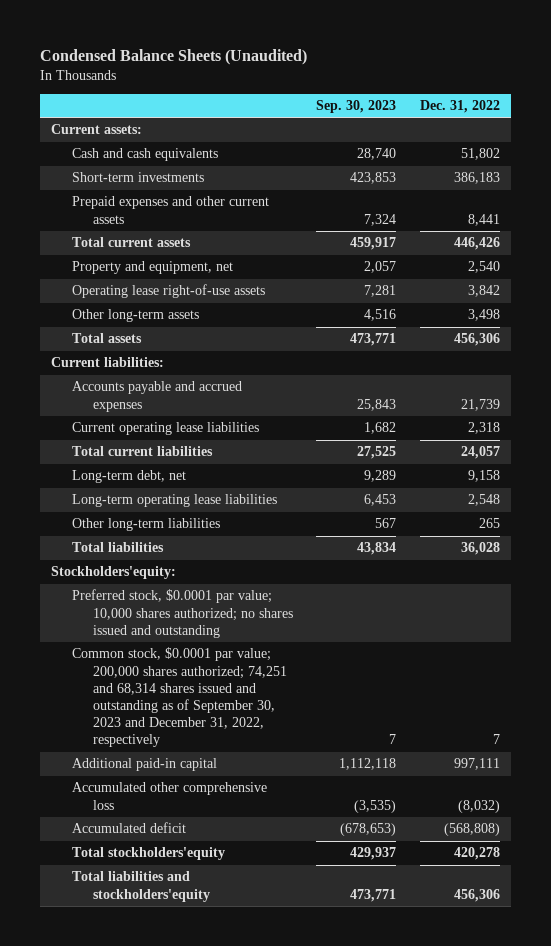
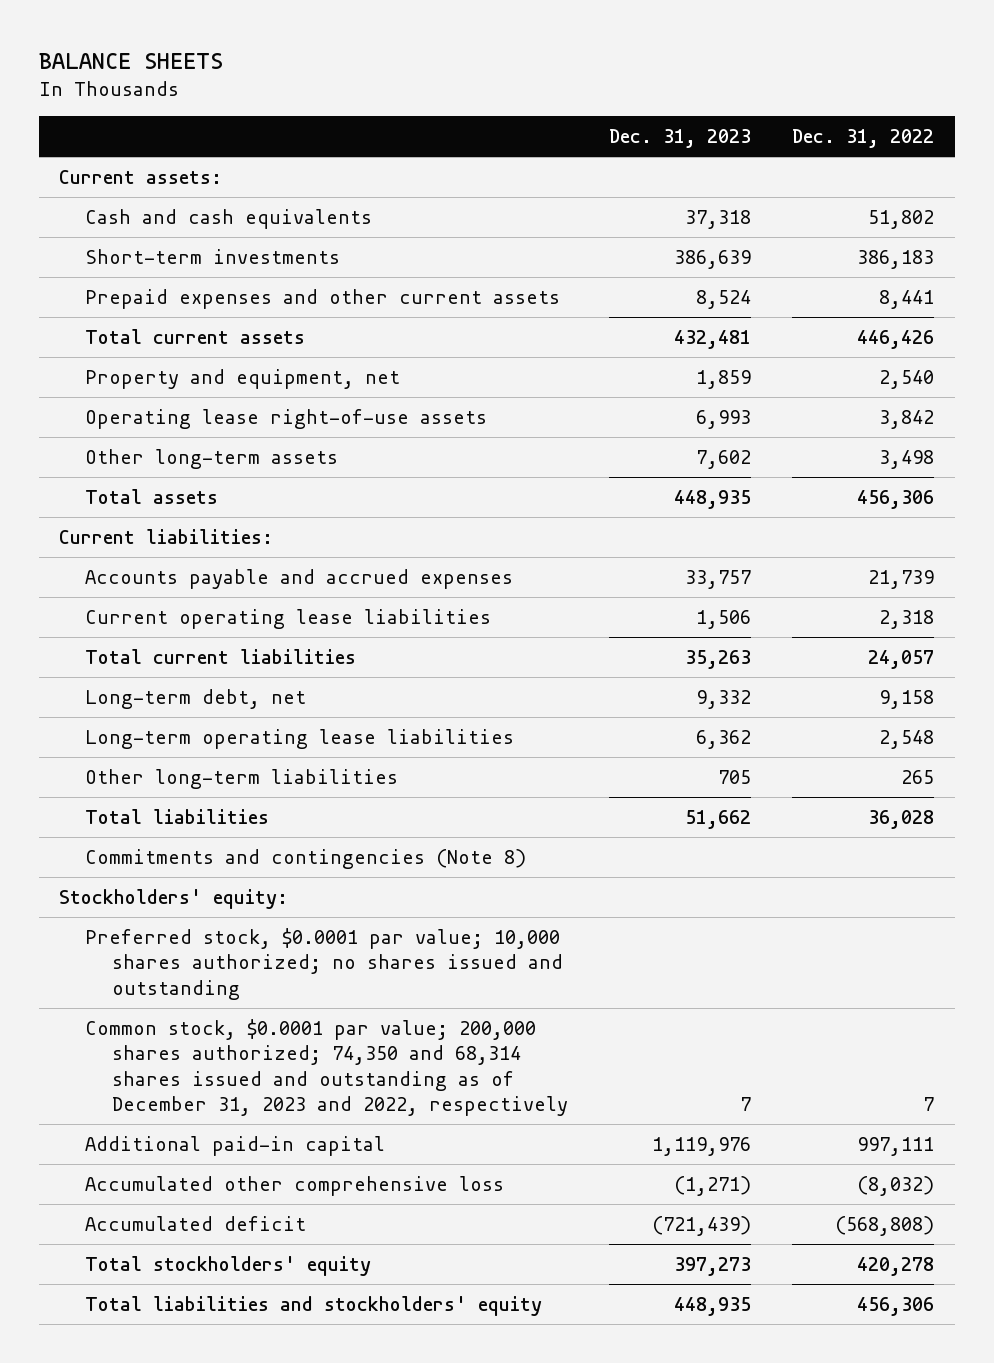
[39,49,307,66] Condensed Balance Sheets (Unaudited) -> [38,53,223,70] BALANCE SHEETS
[316,100,397,114] Sep. 30, 2023 -> none
none -> [608,128,751,148] Dec. 31, 2023
none -> [85,849,527,870] Commitments and contingencies (Note 8)
[51,566,177,580] Stockholders'equity: -> [59,889,289,910] Stockholders' equity:
[72,647,287,748] Common stock, $0.0001 par value; 200,000 shares authorized; 74,251 and 68,314 shares issued and outstanding as of September 30, 2023 and December 31, 2022, respectively -> [85,1019,568,1116] Common stock, $0.0001 par value; 200,000 shares authorized; 74,350 and 68,314 shares issued and outstanding as of December 31, 2023 and 2022, respectively
[72,847,226,861] Total stockholders'equity -> [85,1256,372,1277] Total stockholders' equity
[72,871,210,902] Total liabilities and stockholders'equity -> [85,1296,543,1317] Total liabilities and stockholders' equity

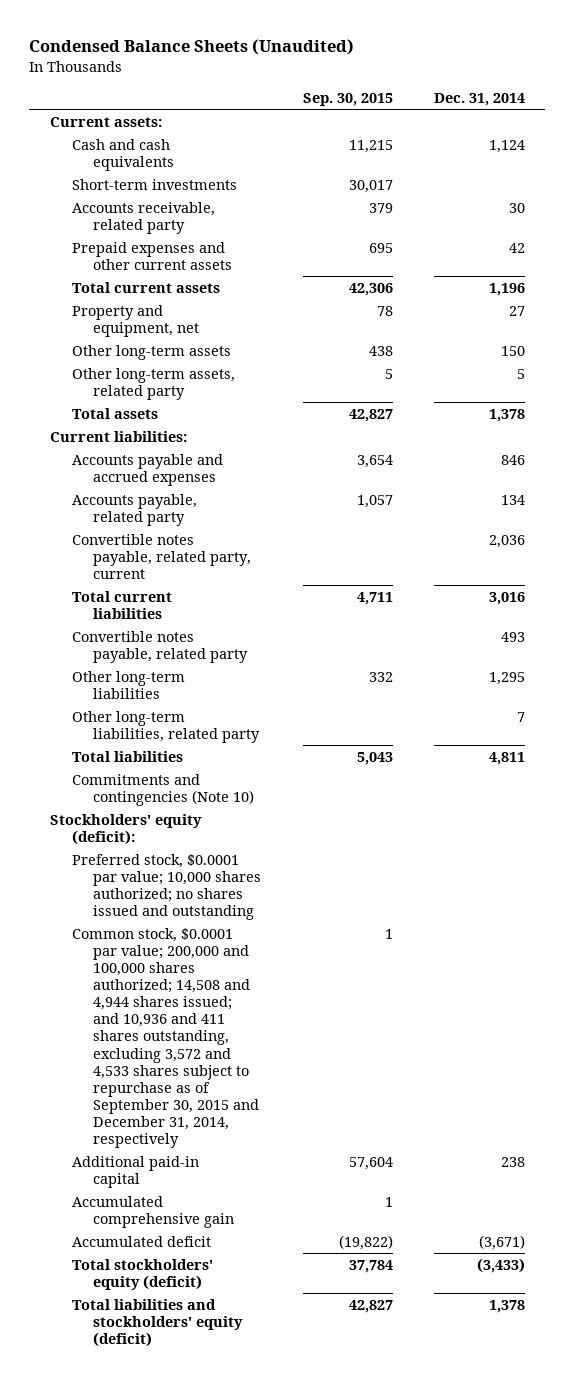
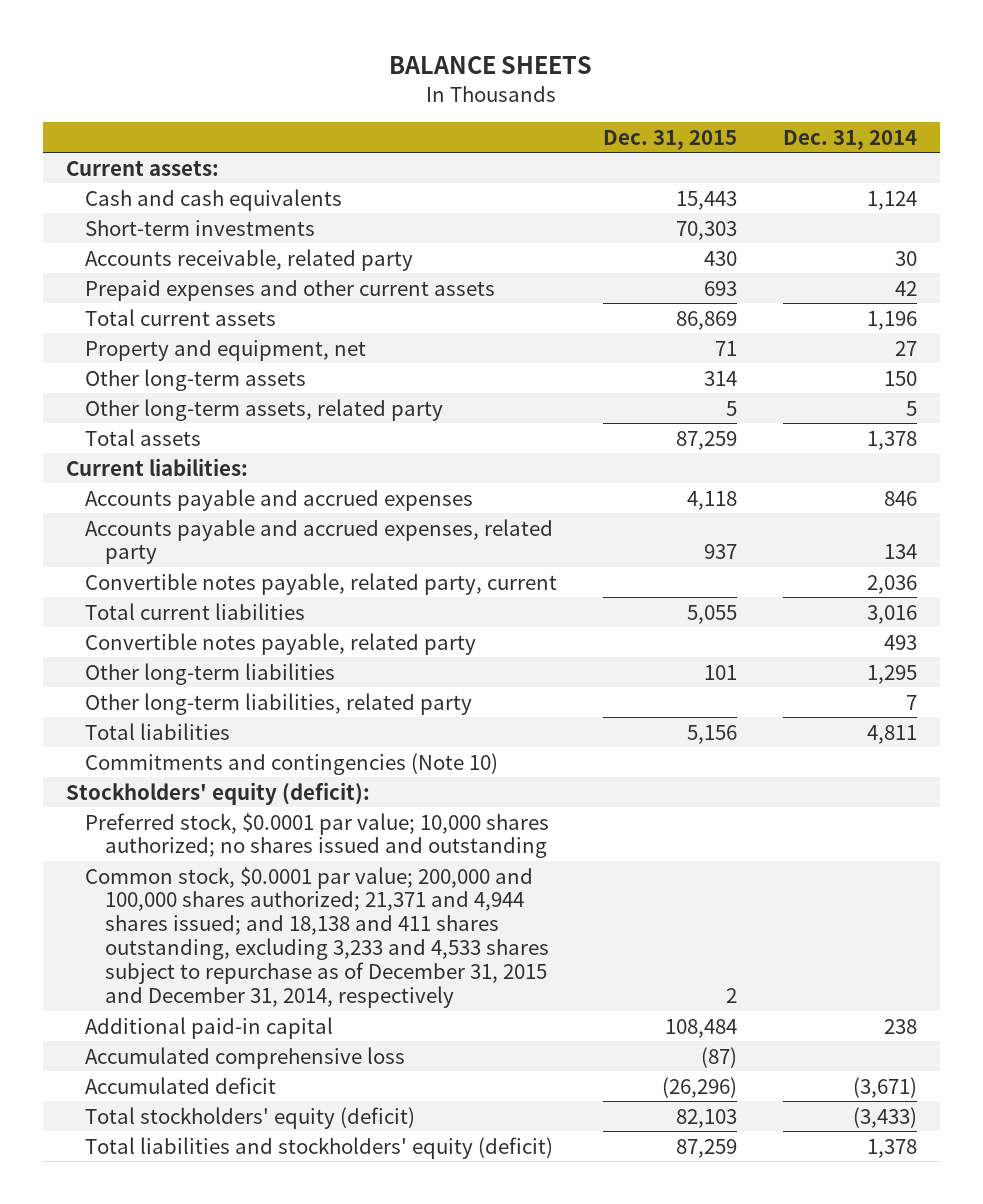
[29,39,355,56] Condensed Balance Sheets (Unaudited) -> [389,56,593,75] BALANCE SHEETS
[302,92,393,106] Sep. 30, 2015 -> none
none -> [603,129,738,150] Dec. 31, 2015
[71,493,197,526] Accounts payable, related party -> [85,518,554,565] Accounts payable and accrued expenses, related party
[71,927,260,1149] Common stock, $0.0001 par value; 200,000 and 100,000 shares authorized; 14,508 and 4,944 shares issued; and 10,936 and 411 shares outstanding, excluding 3,572 and 4,533 shares subject to repurchase as of September 30, 2015 and December 31, 2014, respectively -> [85,866,549,1008] Common stock, $0.0001 par value; 200,000 and 100,000 shares authorized; 21,371 and 4,944 shares issued; and 18,138 and 411 shares outstanding, excluding 3,233 and 4,533 shares subject to repurchase as of December 31, 2015 and December 31, 2014, respectively
[71,1195,235,1228] Accumulated comprehensive gain -> [85,1046,406,1069] Accumulated comprehensive loss

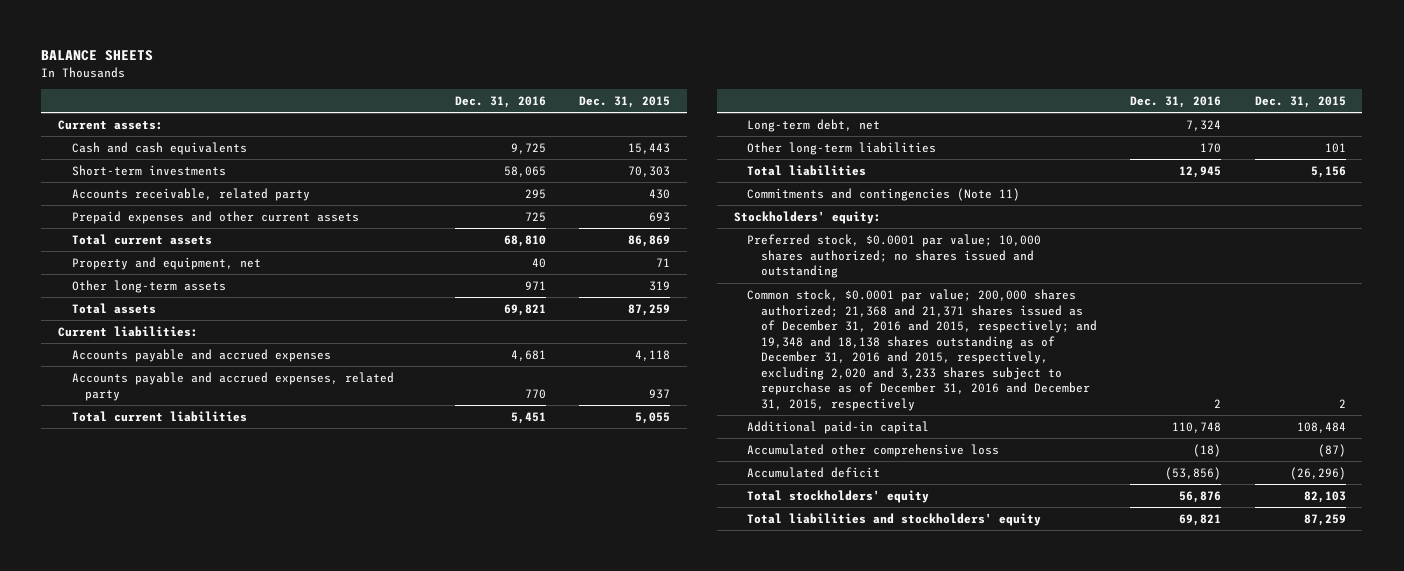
[783,129,918,150] Dec. 31, 2014 -> none
none -> [454,95,546,108] Dec. 31, 2016
[85,398,444,421] Other long-term assets, related party -> none
[704,370,738,386] 314 -> [648,280,670,291] 319
[85,572,558,595] Convertible notes payable, related party, current -> none
[85,632,477,655] Convertible notes payable, related party -> none
none -> [747,118,881,132] Long-term debt, net
[85,692,473,715] Other long-term liabilities, related party -> none
[85,752,499,775] Commitments and contingencies (Note 10) -> [747,187,1021,201] Commitments and contingencies (Note 11)
[65,781,370,805] Stockholders' equity (deficit): -> [733,210,881,224] Stockholders' equity:
[85,866,549,1008] Common stock, $0.0001 par value; 200,000 and 100,000 shares authorized; 21,371 and 4,944 shares issued; and 18,138 and 411 shares outstanding, excluding 3,233 and 4,533 shares subject to repurchase as of December 31, 2015 and December 31, 2014, respectively -> [747,288,1098,411] Common stock, $0.0001 par value; 200,000 shares authorized; 21,368 and 21,371 shares issued as of December 31, 2016 and 2015, respectively; and 19,348 and 18,138 shares outstanding as of December 31, 2016 and 2015, respectively, excluding 2,020 and 3,233 shares subject to repurchase as of December 31, 2016 and December 31, 2015, respectively
[85,1046,406,1069] Accumulated comprehensive loss -> [747,443,1000,457] Accumulated other comprehensive loss
[85,1106,416,1129] Total stockholders' equity (deficit) -> [747,489,930,503] Total stockholders' equity
[85,1136,554,1159] Total liabilities and stockholders' equity (deficit) -> [747,512,1042,526] Total liabilities and stockholders' equity

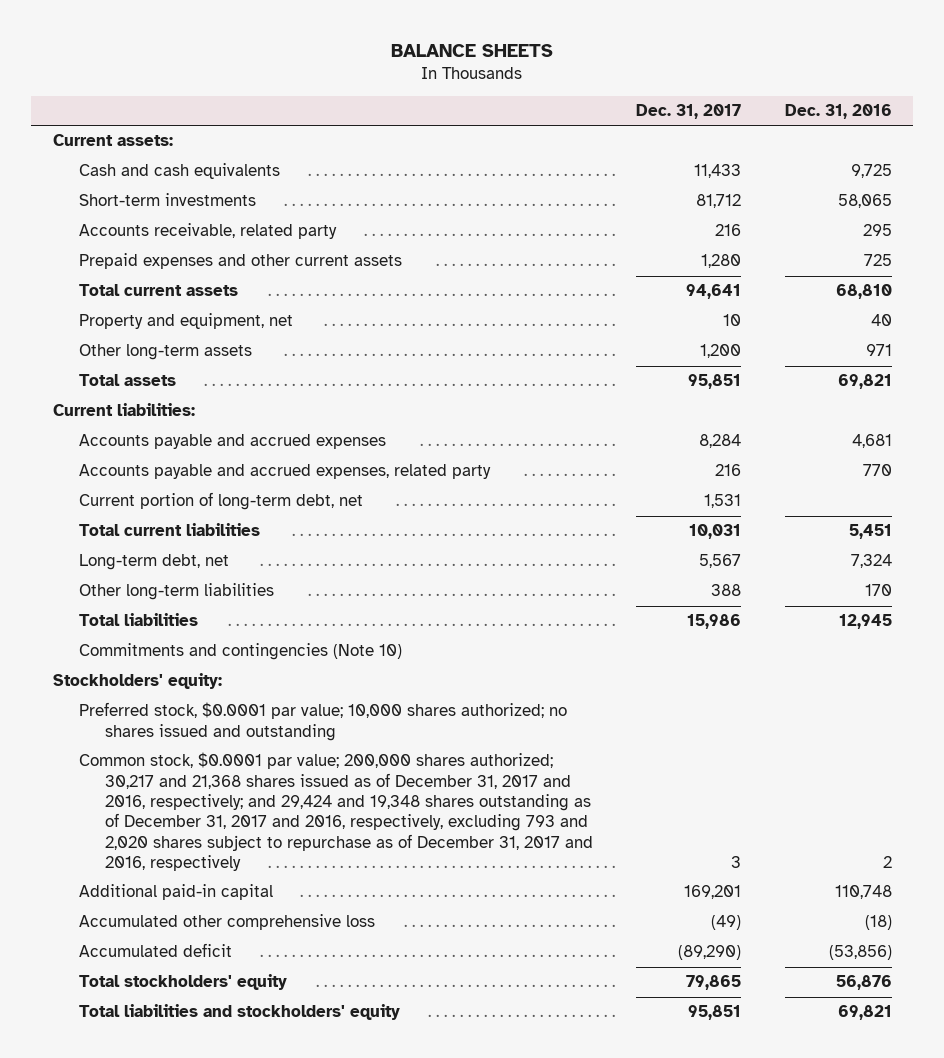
[578,95,670,108] Dec. 31, 2015 -> none
none -> [636,103,742,119] Dec. 31, 2017
none -> [78,492,363,511] Current portion of long-term debt, net
[747,187,1021,201] Commitments and contingencies (Note 11) -> [78,643,402,661] Commitments and contingencies (Note 10)
[747,288,1098,411] Common stock, $0.0001 par value; 200,000 shares authorized; 21,368 and 21,371 shares issued as of December 31, 2016 and 2015, respectively; and 19,348 and 18,138 shares outstanding as of December 31, 2016 and 2015, respectively, excluding 2,020 and 3,233 shares subject to repurchase as of December 31, 2016 and December 31, 2015, respectively -> [78,752,594,871] Common stock, $0.0001 par value; 200,000 shares authorized; 30,217 and 21,368 shares issued as of December 31, 2017 and 2016, respectively; and 29,424 and 19,348 shares outstanding as of December 31, 2017 and 2016, respectively, excluding 793 and 2,020 shares subject to repurchase as of December 31, 2017 and 2016, respectively

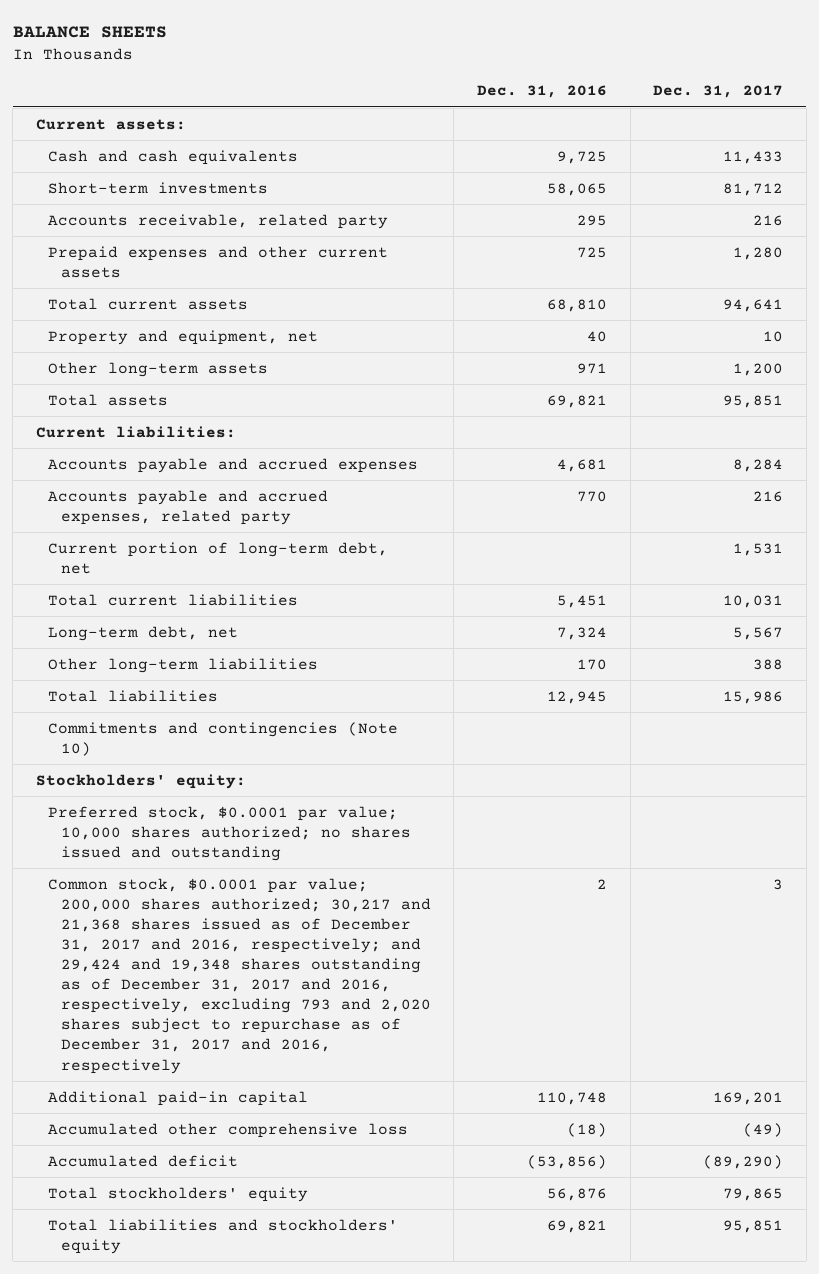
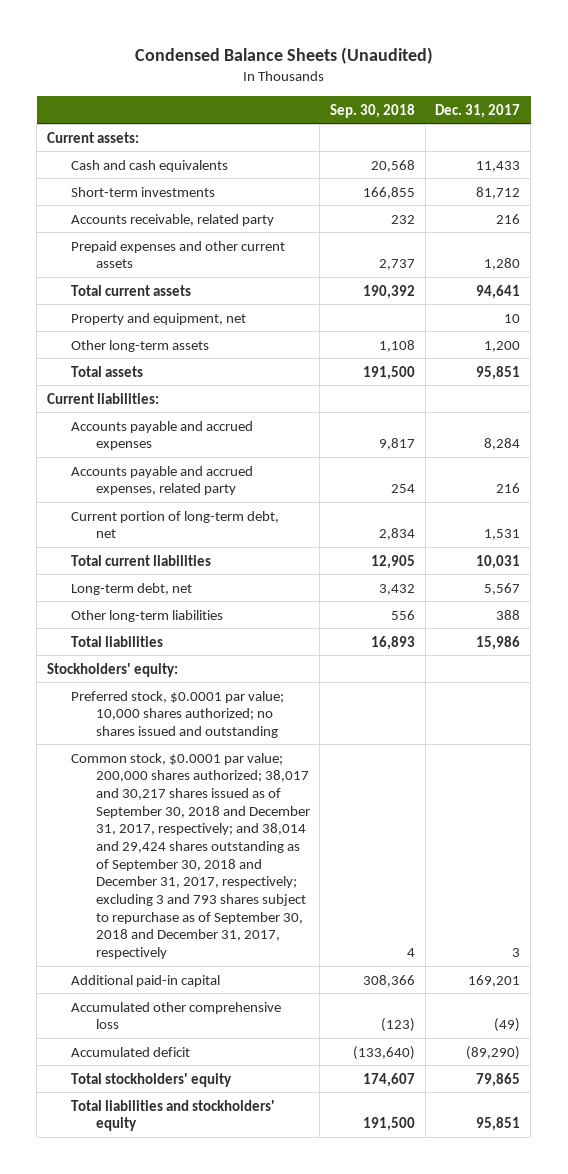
[12,26,167,39] BALANCE SHEETS -> [134,46,433,64] Condensed Balance Sheets (Unaudited)
[477,85,608,99] Dec. 31, 2016 -> none
none -> [330,103,416,118] Sep. 30, 2018
[48,721,399,756] Commitments and contingencies (Note 10) -> none
[48,877,431,1074] Common stock, $0.0001 par value; 200,000 shares authorized; 30,217 and 21,368 shares issued as of December 31, 2017 and 2016, respectively; and 29,424 and 19,348 shares outstanding as of December 31, 2017 and 2016, respectively, excluding 793 and 2,020 shares subject to repurchase as of December 31, 2017 and 2016, respectively -> [71,752,310,959] Common stock, $0.0001 par value; 200,000 shares authorized; 38,017 and 30,217 shares issued as of September 30, 2018 and December 31, 2017, respectively; and 38,014 and 29,424 shares outstanding as of September 30, 2018 and December 31, 2017, respectively; excluding 3 and 793 shares subject to repurchase as of September 30, 2018 and December 31, 2017, respectively

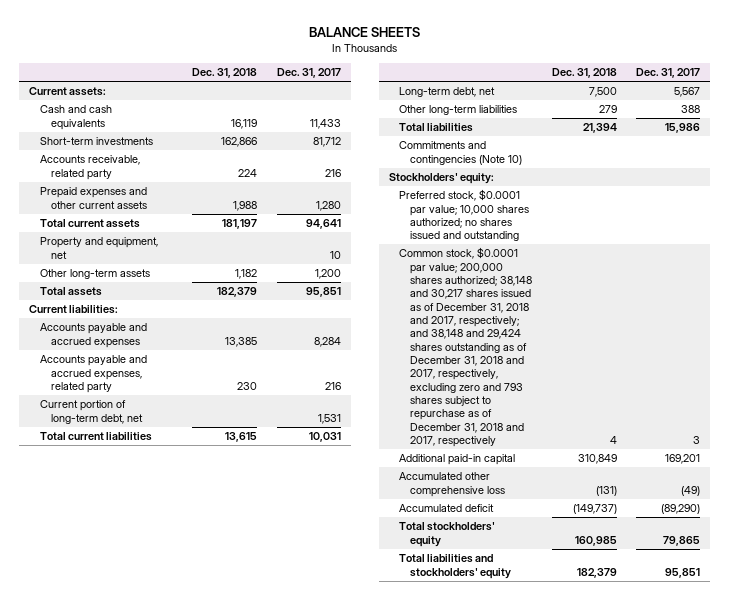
[134,46,433,64] Condensed Balance Sheets (Unaudited) -> [308,26,420,37] BALANCE SHEETS
[330,103,416,118] Sep. 30, 2018 -> none
none -> [192,67,258,78] Dec. 31, 2018
none -> [399,141,522,165] Commitments and contingencies (Note 10)
[71,752,310,959] Common stock, $0.0001 par value; 200,000 shares authorized; 38,017 and 30,217 shares issued as of September 30, 2018 and December 31, 2017, respectively; and 38,014 and 29,424 shares outstanding as of September 30, 2018 and December 31, 2017, respectively; excluding 3 and 793 shares subject to repurchase as of September 30, 2018 and December 31, 2017, respectively -> [399,247,532,447] Common stock, $0.0001 par value; 200,000 shares authorized; 38,148 and 30,217 shares issued as of December 31, 2018 and 2017, respectively; and 38,148 and 29,424 shares outstanding as of December 31, 2018 and 2017, respectively, excluding zero and 793 shares subject to repurchase as of December 31, 2018 and 2017, respectively

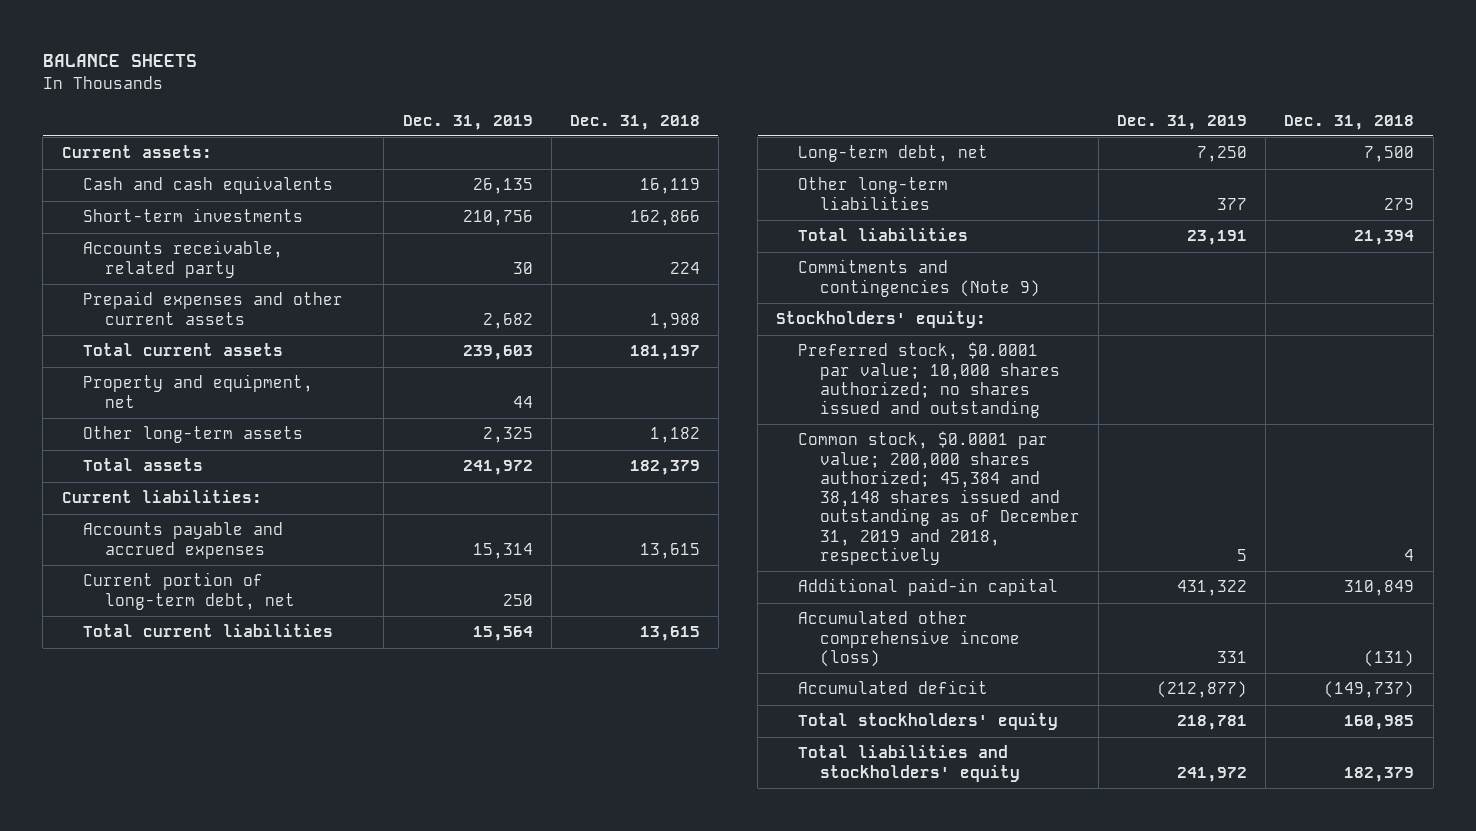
[277,67,342,78] Dec. 31, 2017 -> none
none -> [402,114,533,130] Dec. 31, 2019
[39,355,147,393] Accounts payable and accrued expenses, related party -> none
[225,336,258,347] 13,385 -> [639,542,700,559] 13,615
[399,141,522,165] Commitments and contingencies (Note 10) -> [798,259,1041,297] Commitments and contingencies (Note 9)
[399,247,532,447] Common stock, $0.0001 par value; 200,000 shares authorized; 38,148 and 30,217 shares issued as of December 31, 2018 and 2017, respectively; and 38,148 and 29,424 shares outstanding as of December 31, 2018 and 2017, respectively, excluding zero and 793 shares subject to repurchase as of December 31, 2018 and 2017, respectively -> [798,431,1081,565] Common stock, $0.0001 par value; 200,000 shares authorized; 45,384 and 38,148 shares issued and outstanding as of December 31, 2019 and 2018, respectively
[399,472,505,497] Accumulated other comprehensive loss -> [798,611,1021,667] Accumulated other comprehensive income (loss)

